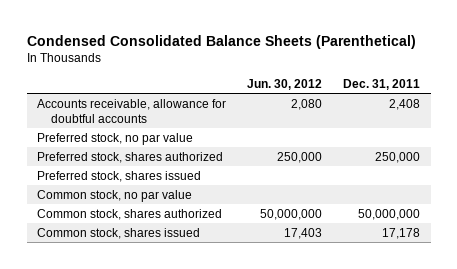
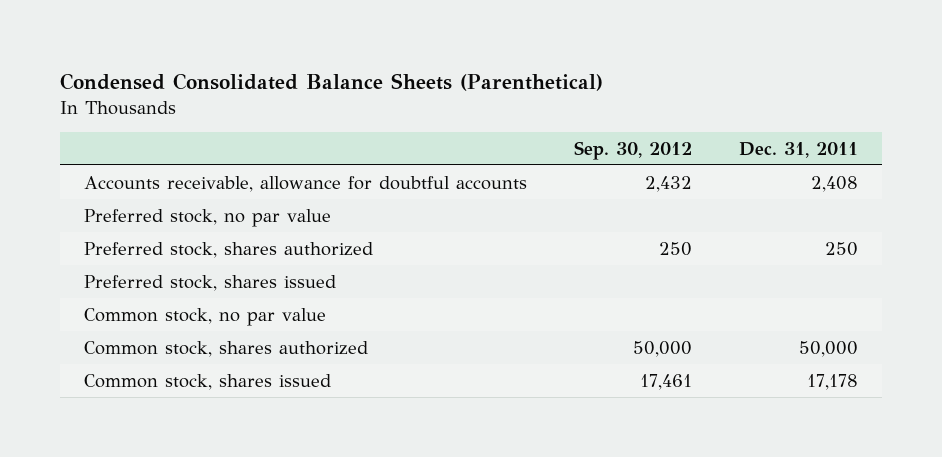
[247,79,323,91] Jun. 30, 2012 -> none
none -> [574,140,693,160] Sep. 30, 2012
[375,151,421,163] 250,000 -> [825,241,859,256] 250
[358,208,421,220] 50,000,000 -> [799,340,859,357] 50,000

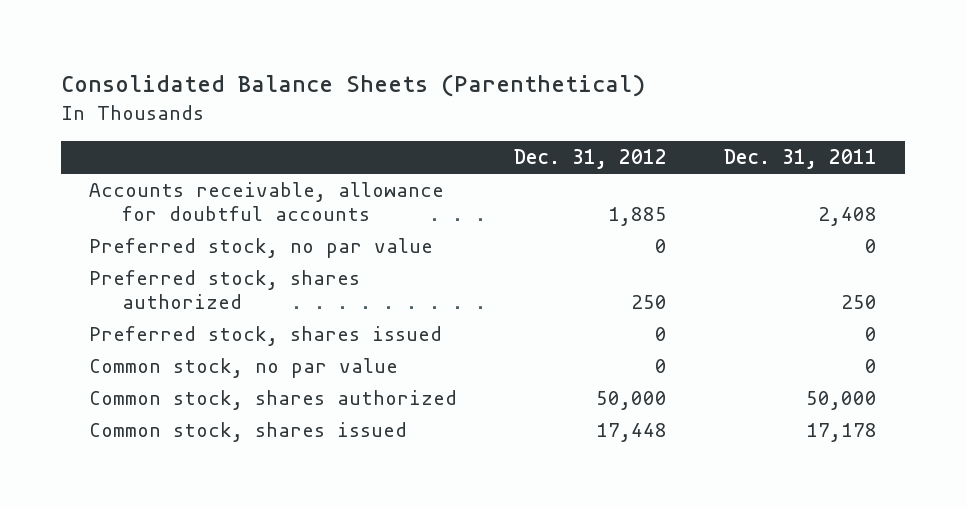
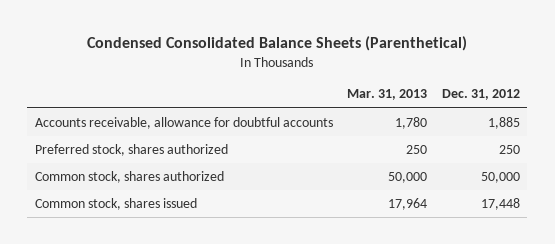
[60,74,645,98] Consolidated Balance Sheets (Parenthetical) -> [87,36,468,52] Condensed Consolidated Balance Sheets (Parenthetical)
[723,148,877,169] Dec. 31, 2011 -> none
none -> [347,89,428,101] Mar. 31, 2013
[89,238,434,259] Preferred stock, no par value -> none
[89,326,443,347] Preferred stock, shares issued -> none
[89,358,399,379] Common stock, no par value -> none

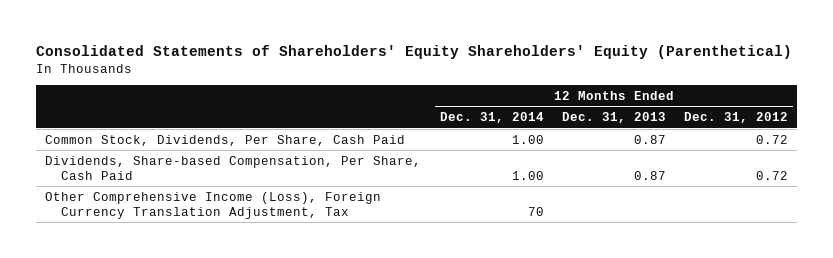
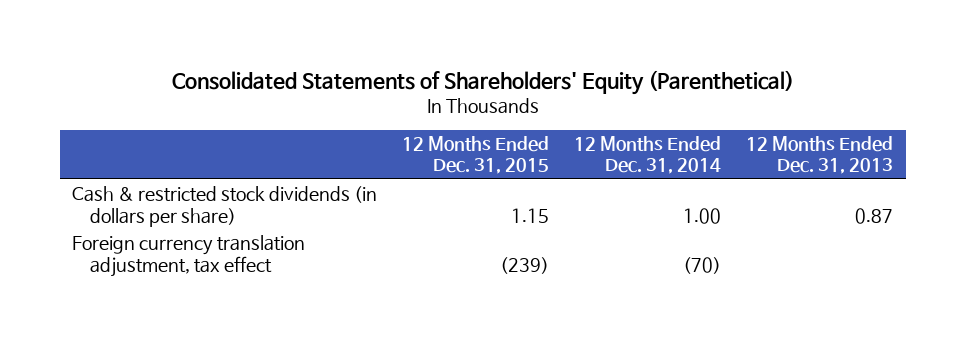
[36,44,793,59] Consolidated Statements of Shareholders' Equity Shareholders' Equity (Parenthetical) -> [171,69,794,95] Consolidated Statements of Shareholders' Equity (Parenthetical)
[684,112,789,124] Dec. 31, 2012 -> none
none -> [402,135,550,175] 12 Months Ended Dec. 31, 2015
[45,155,422,180] Dividends, Share-based Compensation, Per Share, Cash Paid -> none
[45,134,406,146] Common Stock, Dividends, Per Share, Cash Paid -> [72,186,378,227] Cash & restricted stock dividends (in dollars per share)
[45,191,382,219] Other Comprehensive Income (Loss), Foreign Currency Translation Adjustment, Tax -> [72,235,306,277] Foreign currency translation adjustment, tax effect
[527,206,544,216] 70 -> [683,256,722,274] (70)

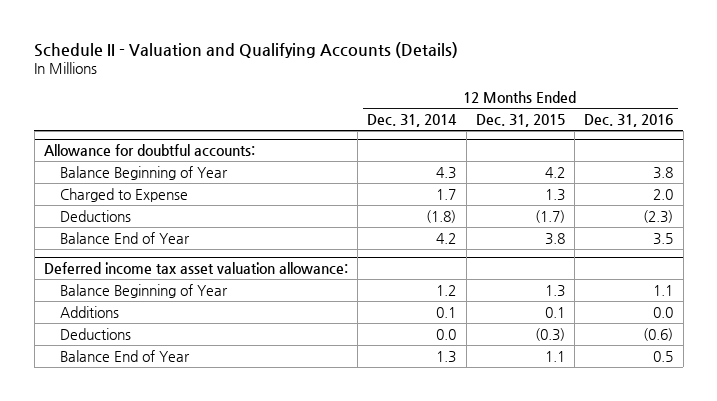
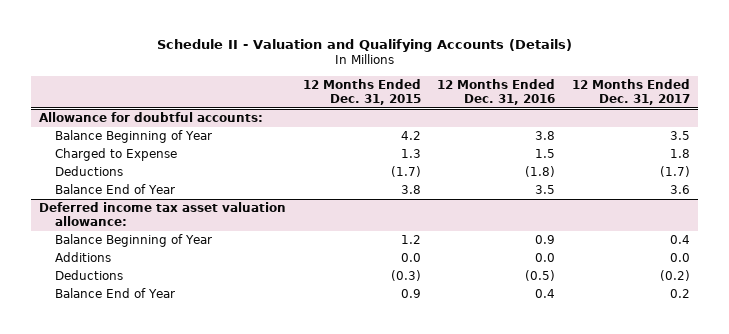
[367,113,458,127] Dec. 31, 2014 -> none
none -> [571,78,690,105] 12 Months Ended Dec. 31, 2017
[653,188,674,200] 2.0 -> [535,149,556,159] 1.5
[643,209,674,223] (2.3) -> [525,166,556,178] (1.8)
[544,284,565,297] 1.3 -> [400,235,421,245] 1.2
[653,284,674,296] 1.1 -> [535,235,556,245] 0.9
[544,306,565,318] 0.1 -> [400,253,421,263] 0.0
[643,327,674,341] (0.6) -> [525,270,556,282] (0.5)
[544,350,565,362] 1.1 -> [400,289,421,299] 0.9
[653,350,674,362] 0.5 -> [535,289,556,299] 0.4

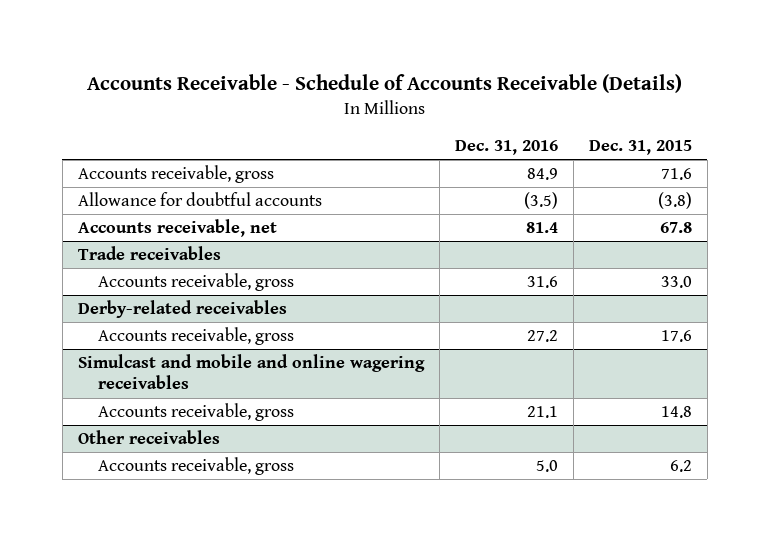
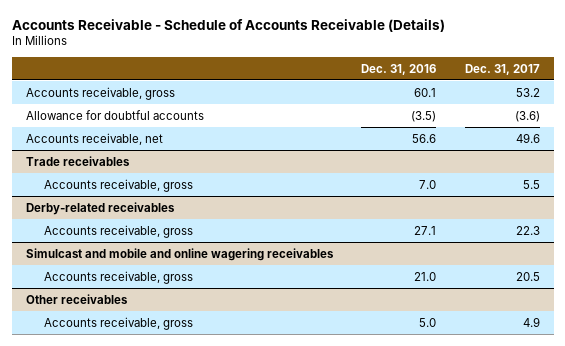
[588,140,692,156] Dec. 31, 2015 -> none
none -> [464,63,540,75] Dec. 31, 2017
[526,168,558,181] 84.9 -> [414,87,437,97] 60.1
[525,222,558,234] 81.4 -> [412,133,437,143] 56.6
[526,276,558,289] 31.6 -> [419,179,437,189] 7.0
[526,330,558,343] 27.2 -> [414,225,437,235] 27.1
[526,406,558,419] 21.1 -> [414,271,437,281] 21.0

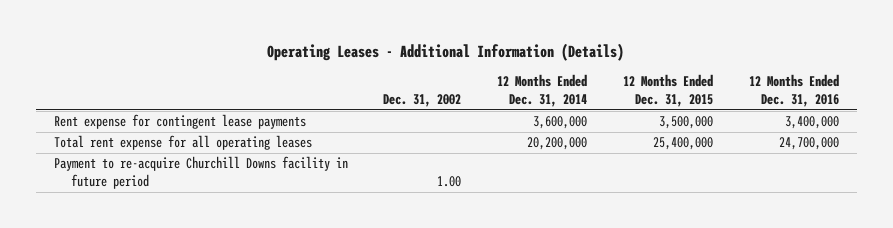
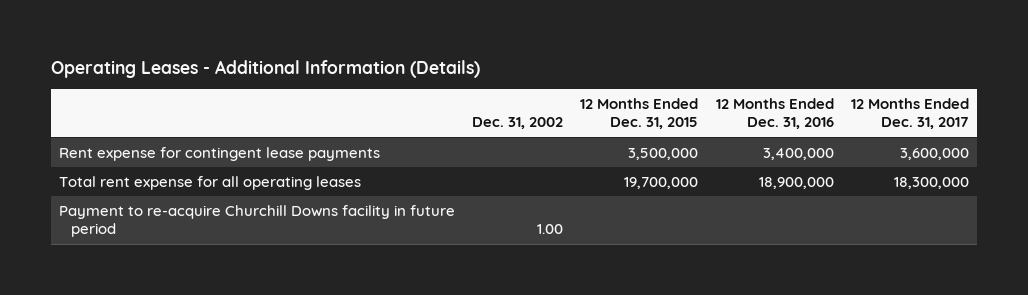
[497,74,588,107] 12 Months Ended Dec. 31, 2014 -> none
none -> [850,97,969,130] 12 Months Ended Dec. 31, 2017
[653,137,714,151] 25,400,000 -> [624,176,699,189] 19,700,000
[779,137,840,151] 24,700,000 -> [758,176,834,189] 18,900,000

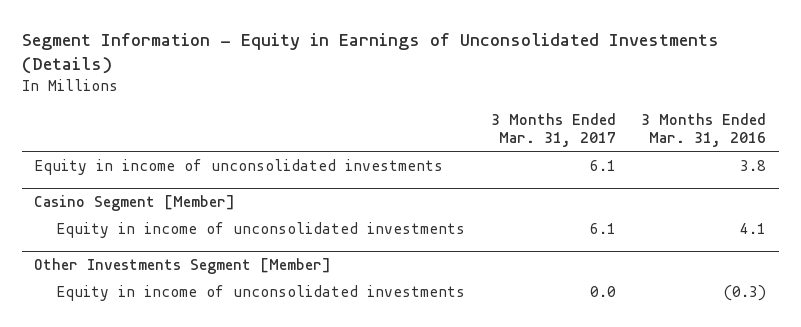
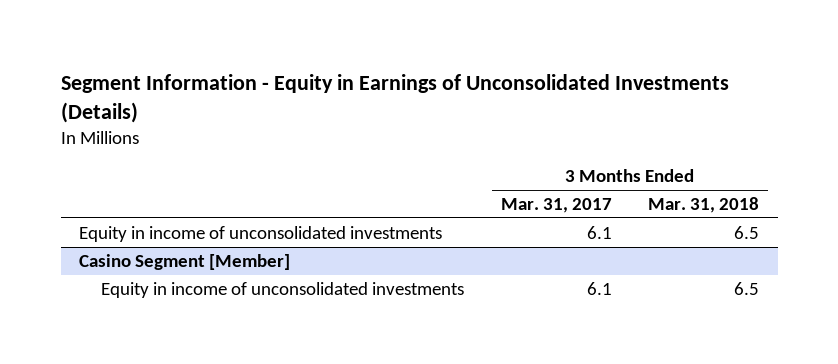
[641,112,767,148] 3 Months Ended Mar. 31, 2016 -> none
none -> [648,196,760,213] Mar. 31, 2018
[34,258,332,275] Other Investments Segment [Member] -> none
[56,284,466,301] Equity in income of unconsolidated investments -> none

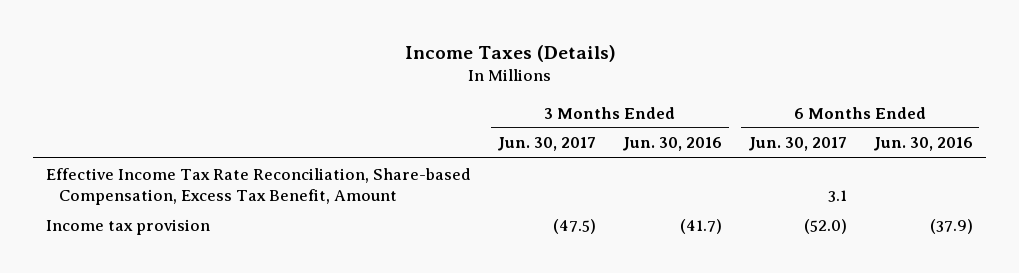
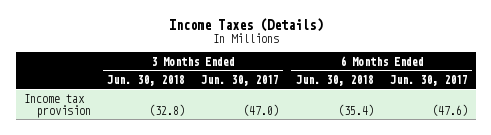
[622,137,723,152] Jun. 30, 2016 -> none
[872,137,973,152] Jun. 30, 2016 -> none
none -> [107,74,186,86] Jun. 30, 2018
none -> [295,74,374,86] Jun. 30, 2018
[46,167,472,205] Effective Income Tax Rate Reconciliation, Share-based Compensation, Excess Tax Benefit, Amount -> none
[553,218,597,234] (47.5) -> [243,103,280,116] (47.0)
[803,218,847,234] (52.0) -> [431,103,468,116] (47.6)

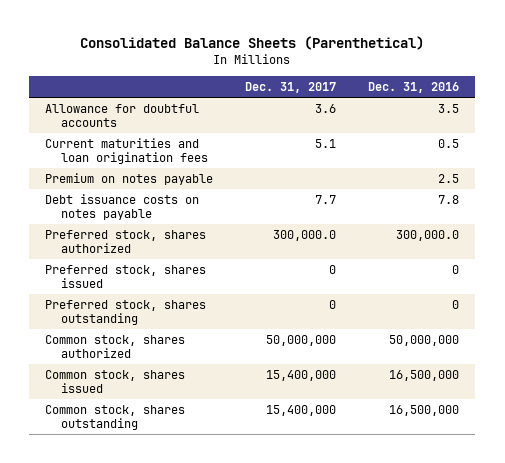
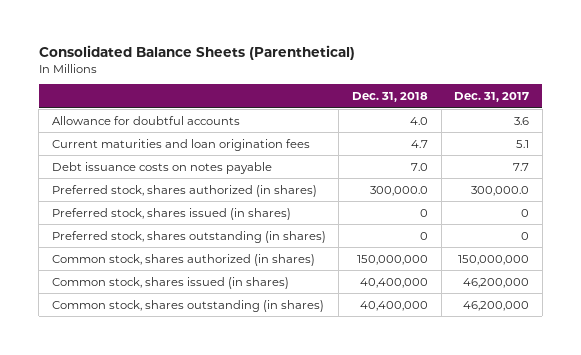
[368,81,460,93] Dec. 31, 2016 -> none
none -> [351,92,428,103] Dec. 31, 2018
[45,172,214,185] Premium on notes payable -> none
[45,229,207,253] Preferred stock, shares authorized -> [51,184,317,197] Preferred stock, shares authorized (in shares)
[45,264,207,288] Preferred stock, shares issued -> [51,207,291,220] Preferred stock, shares issued (in shares)
[45,299,207,325] Preferred stock, shares outstanding -> [51,230,326,243] Preferred stock, shares outstanding (in shares)
[45,334,186,358] Common stock, shares authorized -> [51,253,315,266] Common stock, shares authorized (in shares)
[266,334,337,346] 50,000,000 -> [458,254,530,265] 150,000,000
[45,369,186,393] Common stock, shares issued -> [51,276,289,289] Common stock, shares issued (in shares)
[266,369,337,381] 15,400,000 -> [463,277,530,288] 46,200,000
[45,404,186,430] Common stock, shares outstanding -> [51,299,324,312] Common stock, shares outstanding (in shares)
[266,404,337,416] 15,400,000 -> [463,300,530,311] 46,200,000

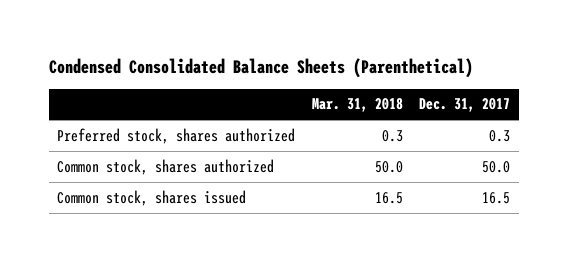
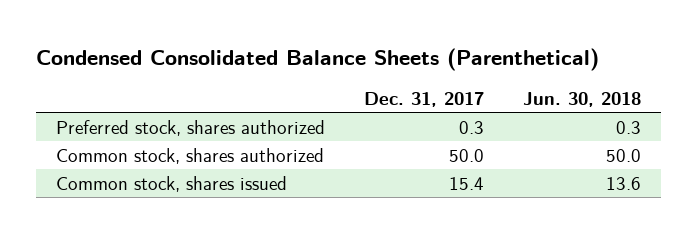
[311,98,403,113] Mar. 31, 2018 -> none
none -> [523,91,642,107] Jun. 30, 2018
[482,191,511,204] 16.5 -> [449,176,485,190] 15.4

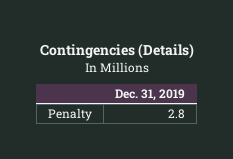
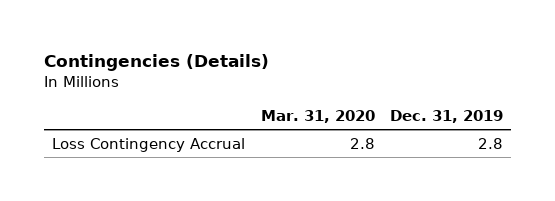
none -> [260,110,375,124] Mar. 31, 2020
[48,108,93,122] Penalty -> [52,137,246,152] Loss Contingency Accrual

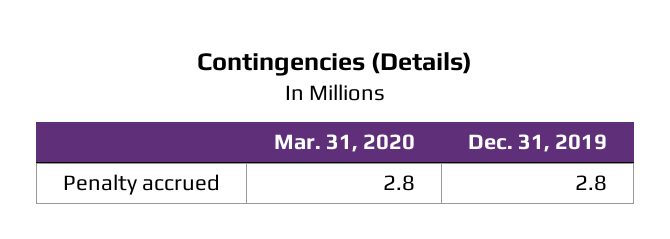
[52,137,246,152] Loss Contingency Accrual -> [63,174,221,196] Penalty accrued

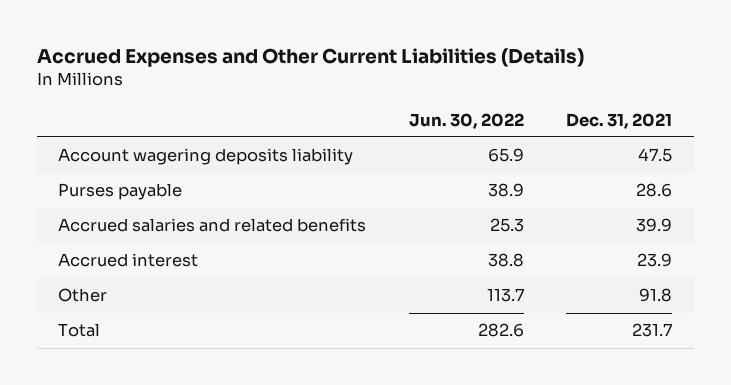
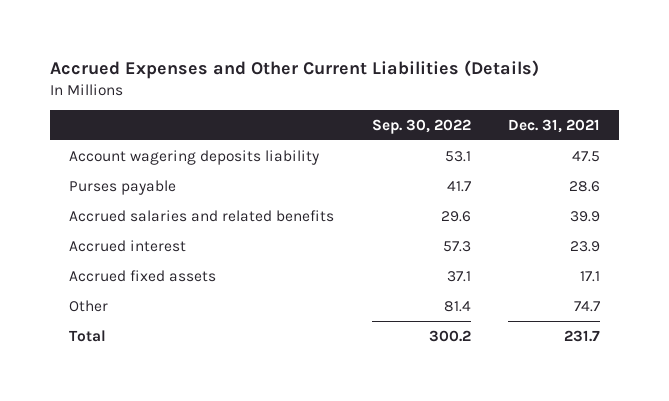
[408,112,524,129] Jun. 30, 2022 -> none
none -> [371,119,471,135] Sep. 30, 2022
none -> [68,269,216,282] Accrued fixed assets
[639,288,673,303] 91.8 -> [574,300,601,312] 74.7

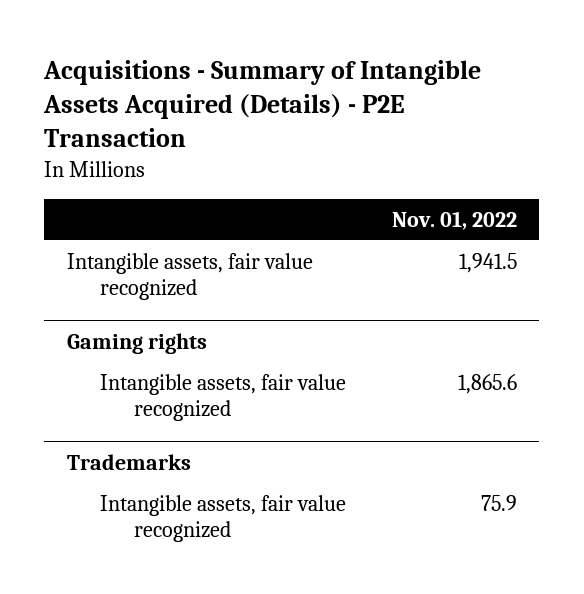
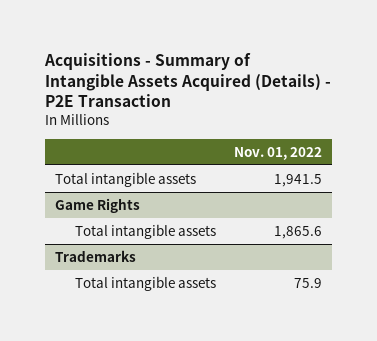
[67,253,314,300] Intangible assets, fair value recognized -> [54,171,196,187] Total intangible assets
[67,332,208,354] Gaming rights -> [54,197,140,213] Game Rights
[100,374,347,421] Intangible assets, fair value recognized -> [74,223,216,239] Total intangible assets
[100,495,347,542] Intangible assets, fair value recognized -> [74,275,216,291] Total intangible assets

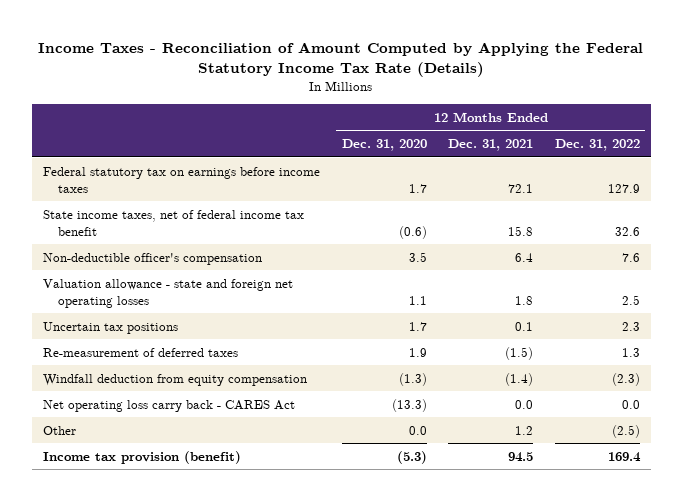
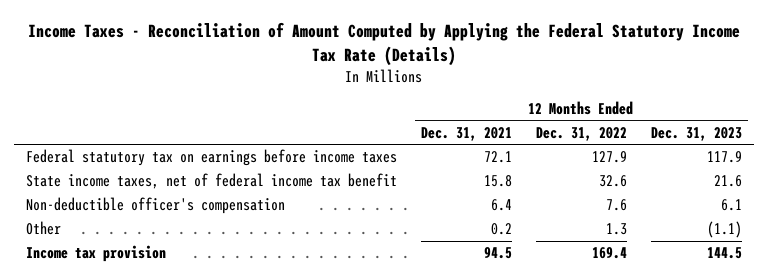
[341,138,427,151] Dec. 31, 2020 -> none
none -> [650,126,742,141] Dec. 31, 2023
[43,278,294,308] Valuation allowance - state and foreign net operating losses -> none
[43,321,179,334] Uncertain tax positions -> none
[43,347,239,357] Re-measurement of deferred taxes -> none
[43,373,308,386] Windfall deduction from equity compensation -> none
[43,399,296,412] Net operating loss carry back - CARES Act -> none
[515,425,534,435] 1.2 -> [490,223,512,236] 0.2
[611,424,640,438] (2.5) -> [605,223,627,236] 1.3
[43,450,242,464] Income tax provision (benefit) -> [25,245,166,263] Income tax provision

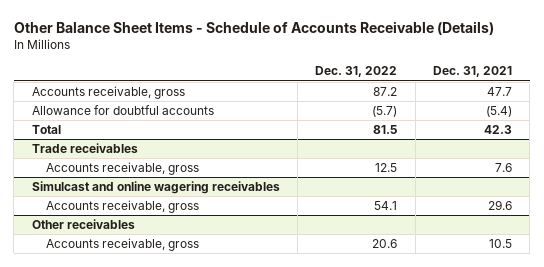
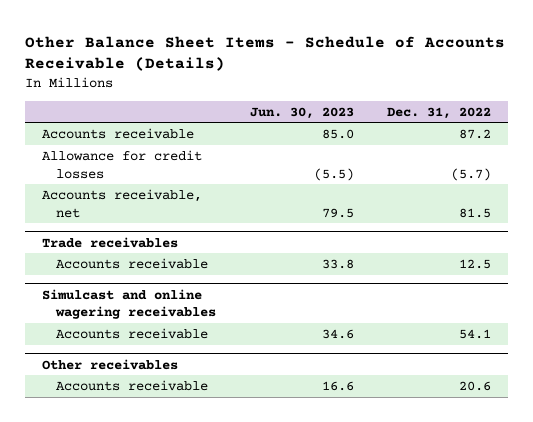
[432,66,512,78] Dec. 31, 2021 -> none
none -> [249,106,354,119] Jun. 30, 2023
[31,86,185,100] Accounts receivable, gross -> [42,127,195,139] Accounts receivable
[31,105,214,116] Allowance for doubtful accounts -> [42,149,203,179] Allowance for credit losses
[31,125,61,135] Total -> [42,188,203,218] Accounts receivable, net
[46,162,200,176] Accounts receivable, gross -> [56,257,209,269] Accounts receivable
[46,200,200,214] Accounts receivable, gross -> [56,327,209,339] Accounts receivable
[46,238,200,252] Accounts receivable, gross -> [56,379,209,391] Accounts receivable

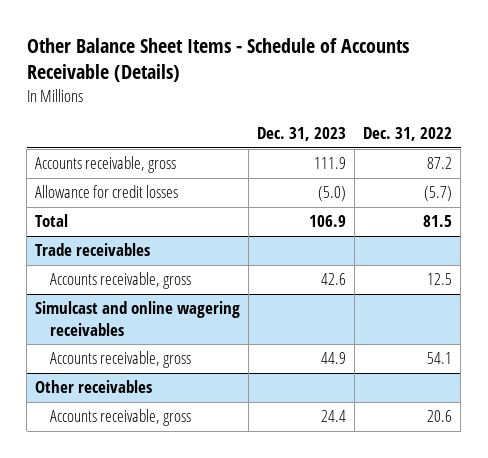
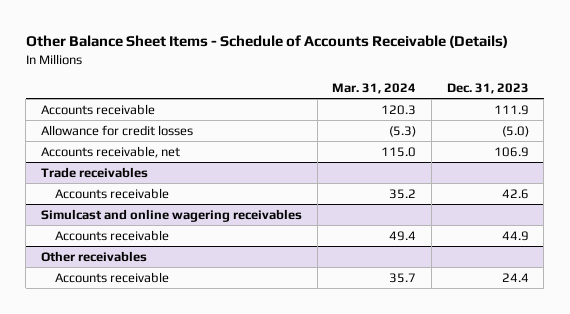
[363,127,453,142] Dec. 31, 2022 -> none
none -> [332,82,417,94] Mar. 31, 2024
[35,156,177,174] Accounts receivable, gross -> [40,103,155,115] Accounts receivable
[35,214,69,228] Total -> [40,145,180,158] Accounts receivable, net
[50,272,192,290] Accounts receivable, gross -> [55,187,170,199] Accounts receivable
[50,351,192,369] Accounts receivable, gross -> [55,229,170,241] Accounts receivable
[50,409,192,427] Accounts receivable, gross -> [55,271,170,283] Accounts receivable

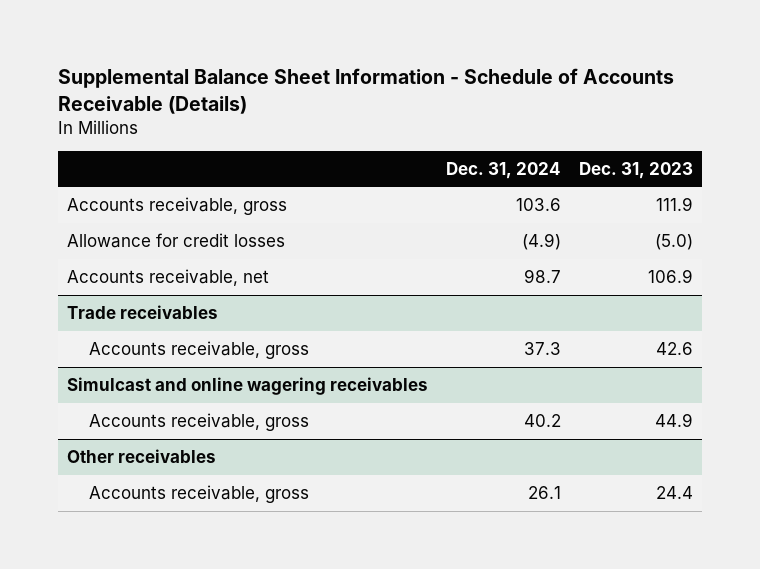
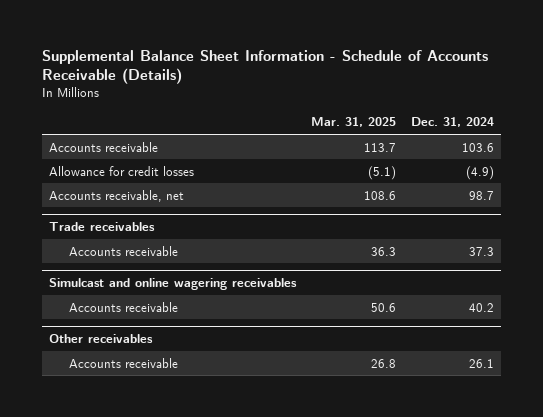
[578,161,693,179] Dec. 31, 2023 -> none
none -> [310,117,396,128] Mar. 31, 2025
[66,197,287,216] Accounts receivable, gross -> [49,141,159,152] Accounts receivable
[89,341,310,360] Accounts receivable, gross -> [68,245,178,256] Accounts receivable
[89,413,310,432] Accounts receivable, gross -> [68,301,178,312] Accounts receivable
[89,485,310,504] Accounts receivable, gross -> [68,357,178,368] Accounts receivable

